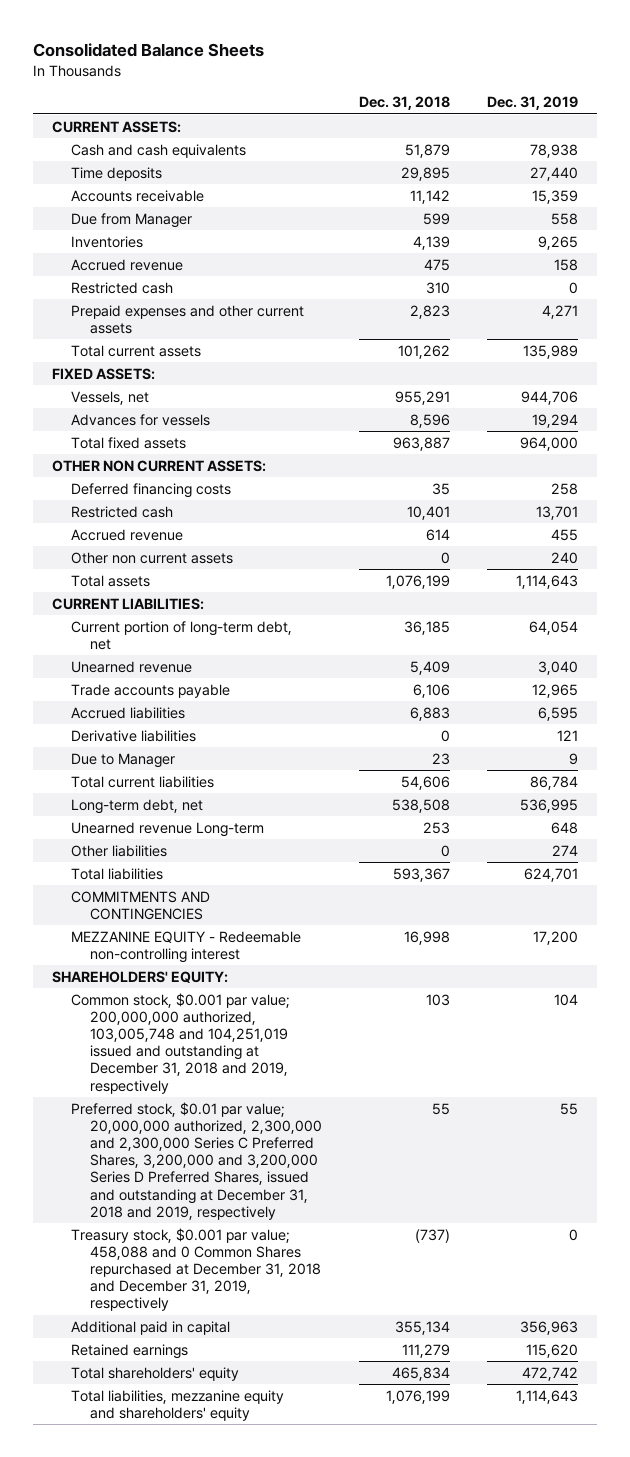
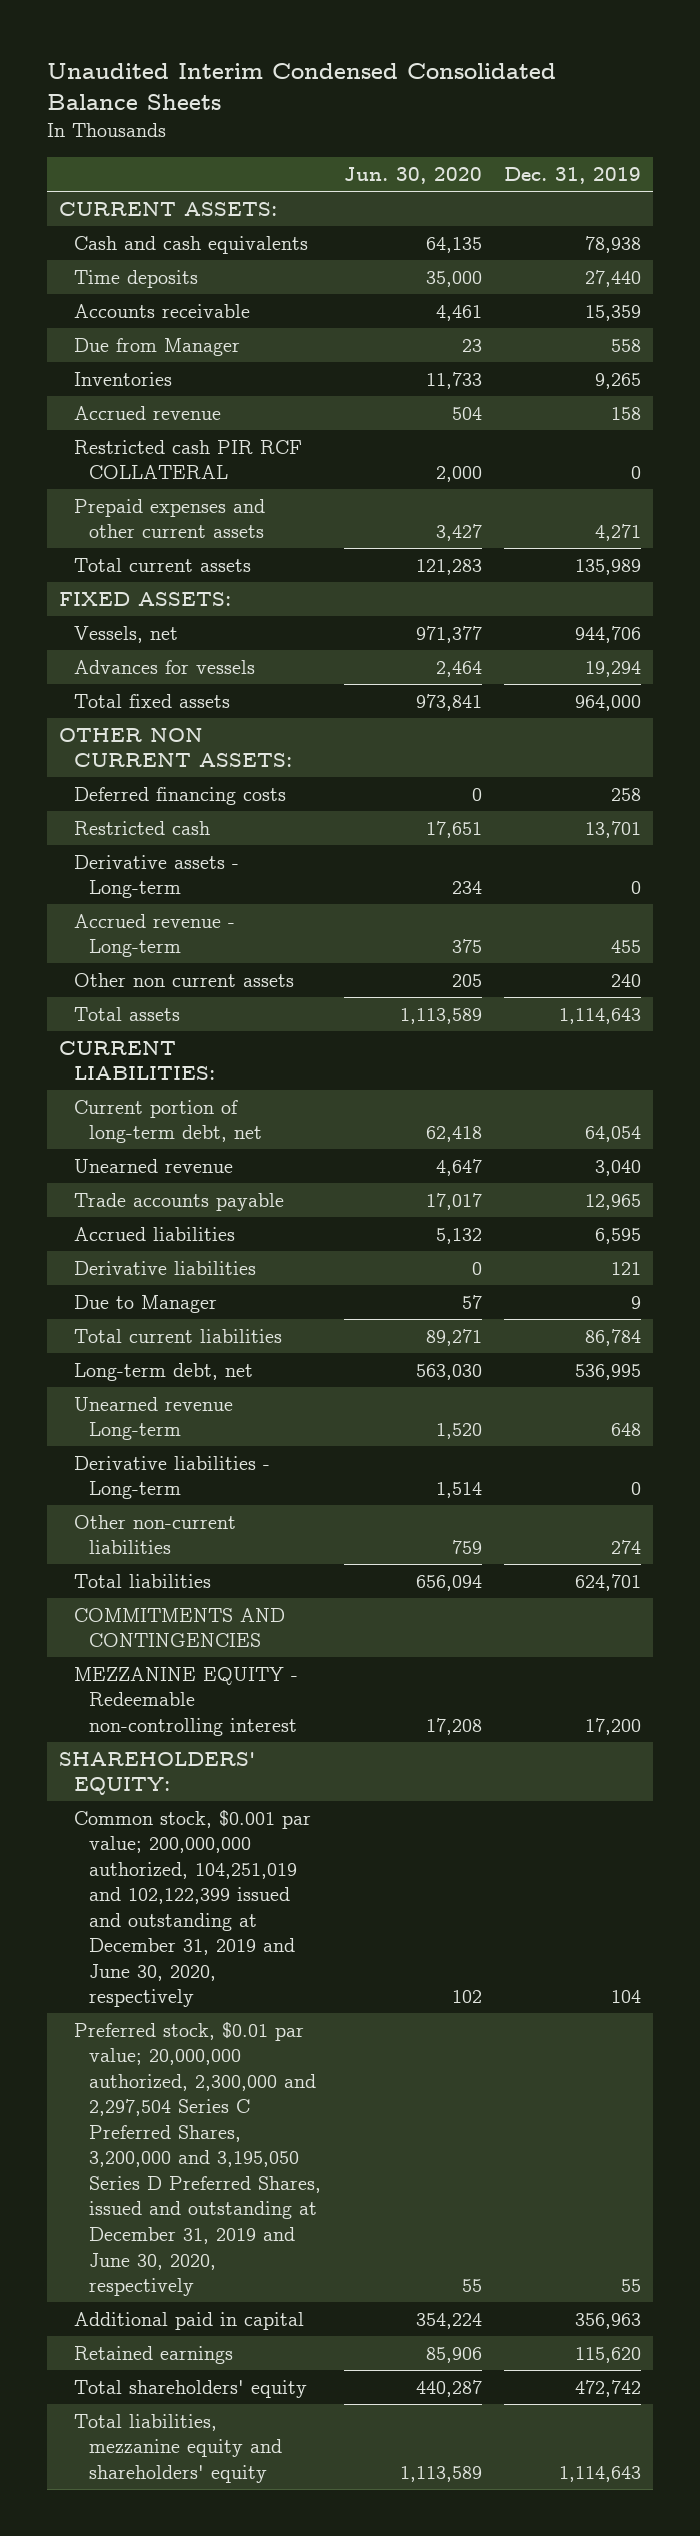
[33,43,265,58] Consolidated Balance Sheets -> [47,62,557,110] Unaudited Interim Condensed Consolidated Balance Sheets
[359,96,451,111] Dec. 31, 2018 -> none
none -> [343,167,482,185] Jun. 30, 2020
[70,281,173,294] Restricted cash -> [73,439,302,480] Restricted cash PIR RCF COLLATERAL
none -> [73,854,239,899] Derivative assets - Long-term
[70,528,183,541] Accrued revenue -> [73,913,235,958] Accrued revenue - Long-term
none -> [73,1455,270,1500] Derivative liabilities - Long-term
[70,844,167,857] Other liabilities -> [73,1514,236,1555] Other non-current liabilities
[70,1227,321,1312] Treasury stock, $0.001 par value; 458,088 and 0 Common Shares repurchased at December 31, 2018 and December 31, 2019, respectively -> none
[70,992,290,1094] Common stock, $0.001 par value; 200,000,000 authorized, 103,005,748 and 104,251,019 issued and outstanding at December 31, 2018 and 2019, respectively -> [73,1809,311,2008] Common stock, $0.001 par value; 200,000,000 authorized, 104,251,019 and 102,122,399 issued and outstanding at December 31, 2019 and June 30, 2020, respectively
[70,1101,322,1220] Preferred stock, $0.01 par value; 20,000,000 authorized, 2,300,000 and 2,300,000 Series C Preferred Shares, 3,200,000 and 3,200,000 Series D Preferred Shares, issued and outstanding at December 31, 2018 and 2019, respectively -> [73,2021,321,2297] Preferred stock, $0.01 par value; 20,000,000 authorized, 2,300,000 and 2,297,504 Series C Preferred Shares, 3,200,000 and 3,195,050 Series D Preferred Shares, issued and outstanding at December 31, 2019 and June 30, 2020, respectively

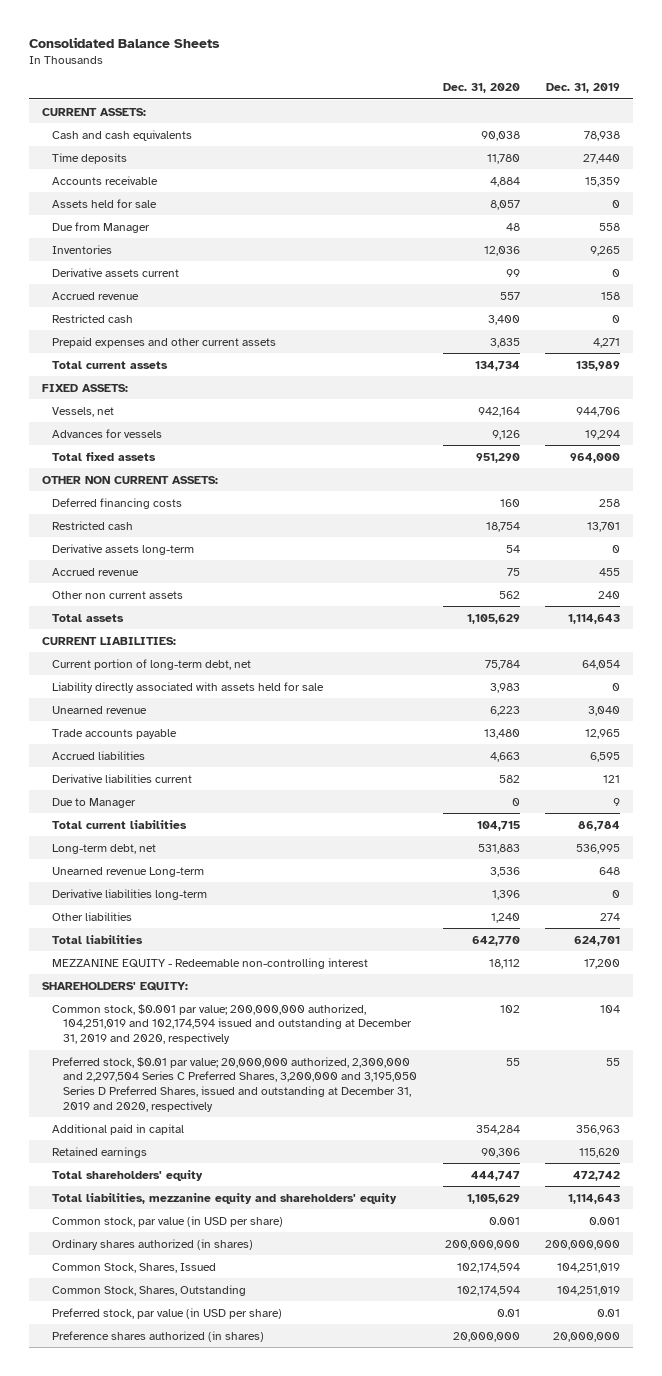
[47,62,557,110] Unaudited Interim Condensed Consolidated Balance Sheets -> [29,36,221,48] Consolidated Balance Sheets
[343,167,482,185] Jun. 30, 2020 -> none
none -> [442,83,520,94] Dec. 31, 2020
none -> [52,198,158,208] Assets held for sale
none -> [52,267,180,277] Derivative assets current
[73,439,302,480] Restricted cash PIR RCF COLLATERAL -> [52,313,134,323] Restricted cash
[73,854,239,899] Derivative assets - Long-term -> [52,543,195,555] Derivative assets long-term
[73,913,235,958] Accrued revenue - Long-term -> [52,567,140,576] Accrued revenue
none -> [52,681,325,693] Liability directly associated with assets held for sale
[73,1260,256,1275] Derivative liabilities -> [52,773,193,783] Derivative liabilities current
[73,1455,270,1500] Derivative liabilities - Long-term -> [52,888,208,900] Derivative liabilities long-term
[73,1514,236,1555] Other non-current liabilities -> [52,911,133,921] Other liabilities
[73,1607,285,1648] COMMITMENTS AND CONTINGENCIES -> none
[73,1809,311,2008] Common stock, $0.001 par value; 200,000,000 authorized, 104,251,019 and 102,122,399 issued and outstanding at December 31, 2019 and June 30, 2020, respectively -> [52,1003,412,1045] Common stock, $0.001 par value; 200,000,000 authorized, 104,251,019 and 102,174,594 issued and outstanding at December 31, 2019 and 2020, respectively
[73,2021,321,2297] Preferred stock, $0.01 par value; 20,000,000 authorized, 2,300,000 and 2,297,504 Series C Preferred Shares, 3,200,000 and 3,195,050 Series D Preferred Shares, issued and outstanding at December 31, 2019 and June 30, 2020, respectively -> [52,1056,417,1112] Preferred stock, $0.01 par value; 20,000,000 authorized, 2,300,000 and 2,297,504 Series C Preferred Shares, 3,200,000 and 3,195,050 Series D Preferred Shares, issued and outstanding at December 31, 2019 and 2020, respectively
none -> [52,1215,284,1227] Common stock, par value (in USD per share)
none -> [52,1238,254,1250] Ordinary shares authorized (in shares)
none -> [52,1262,217,1273] Common Stock, Shares, Issued
none -> [52,1284,247,1296] Common Stock, Shares, Outstanding
none -> [52,1307,283,1319] Preferred stock, par value (in USD per share)
none -> [52,1330,265,1342] Preference shares authorized (in shares)

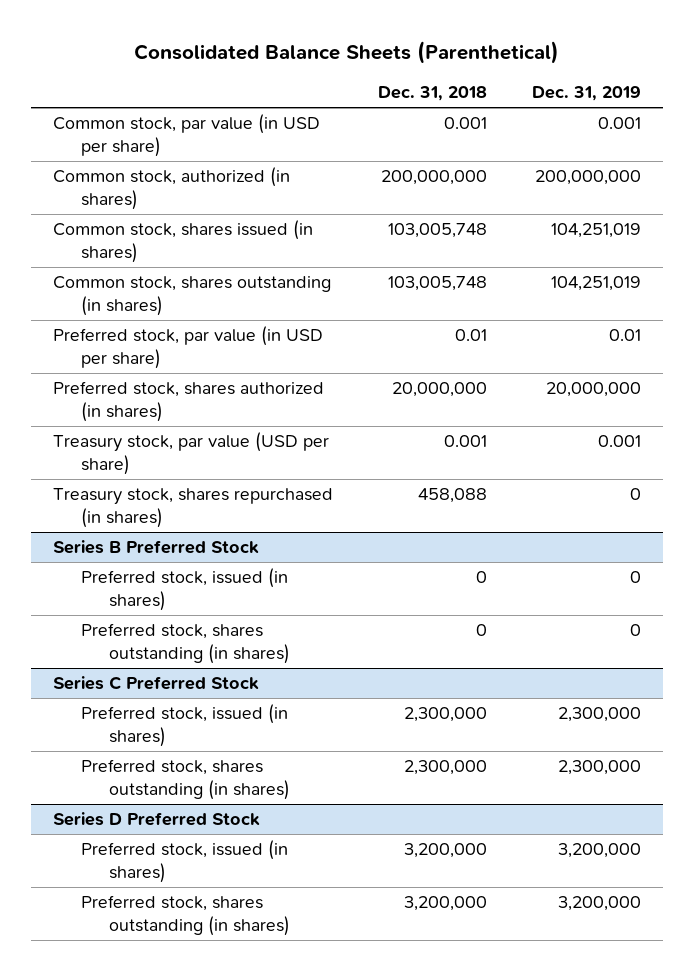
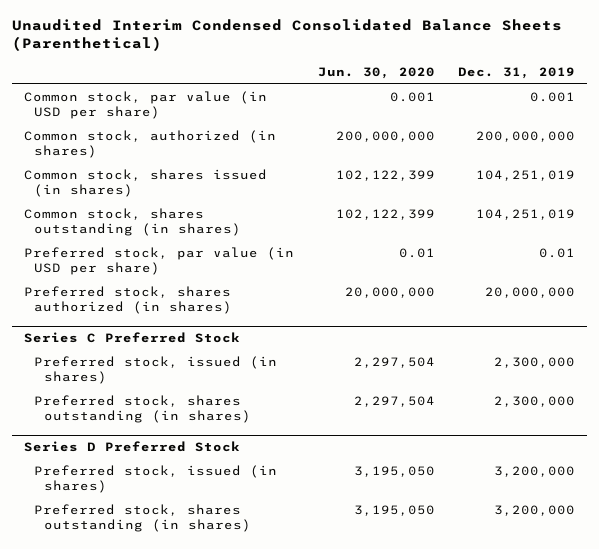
[134,40,560,64] Consolidated Balance Sheets (Parenthetical) -> [11,19,562,52] Unaudited Interim Condensed Consolidated Balance Sheets (Parenthetical)
[378,86,488,102] Dec. 31, 2018 -> none
none -> [317,67,435,80] Jun. 30, 2020
[53,432,330,475] Treasury stock, par value (USD per share) -> none
[53,488,334,528] Treasury stock, shares repurchased (in shares) -> none
[53,540,260,555] Series B Preferred Stock -> none
[81,568,289,611] Preferred stock, issued (in shares) -> none
[81,623,291,664] Preferred stock, shares outstanding (in shares) -> none

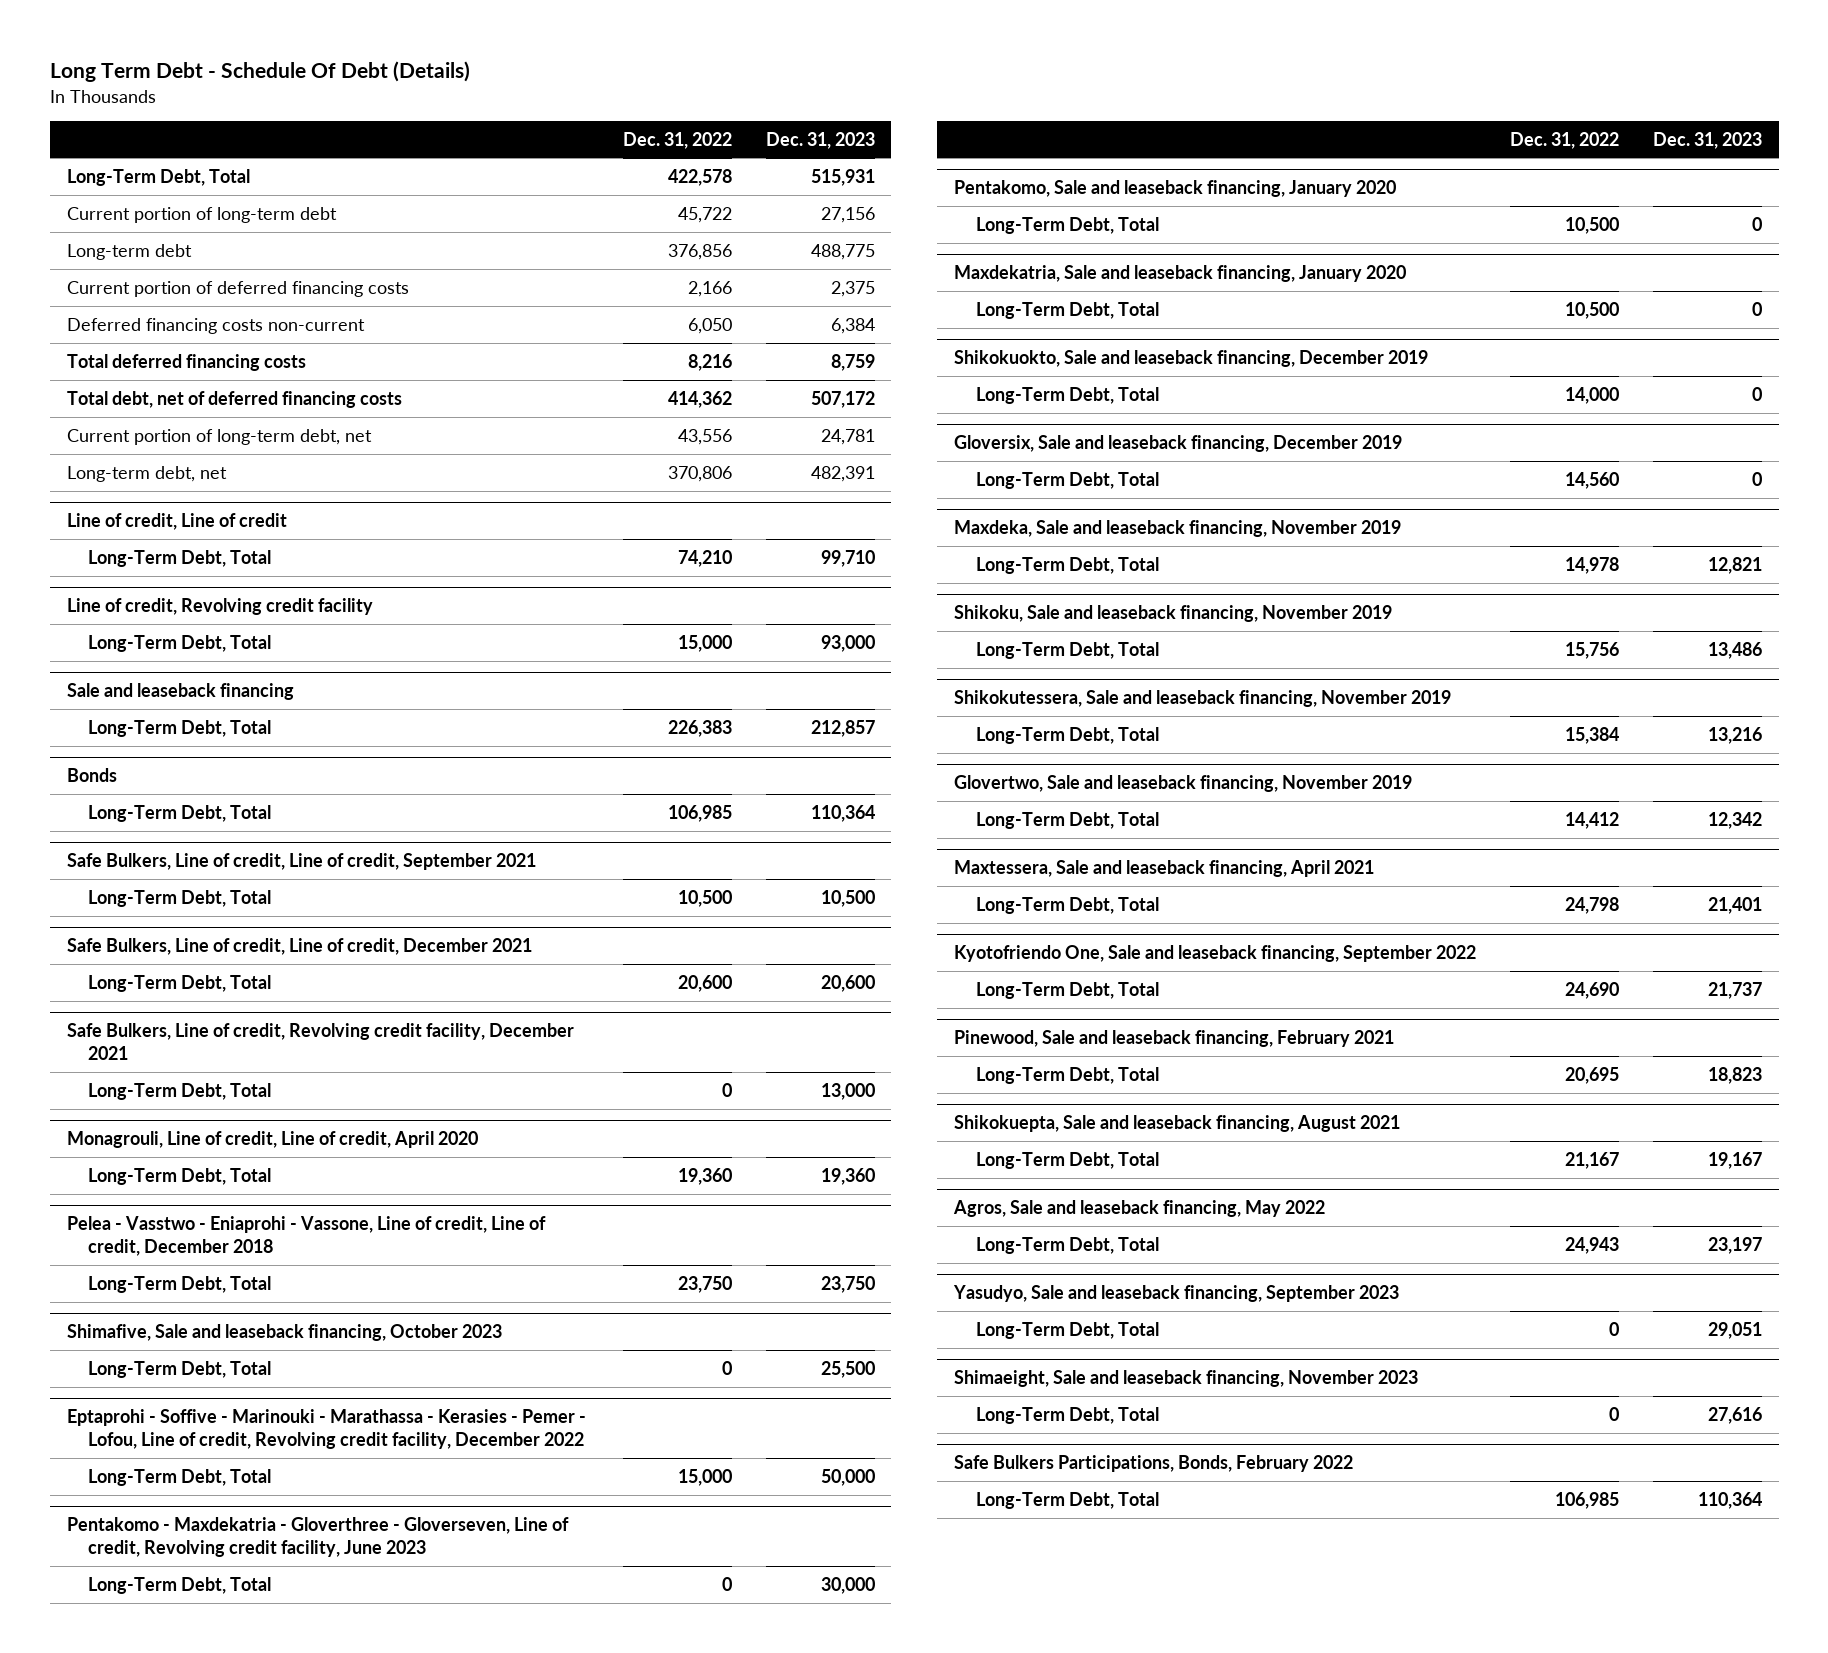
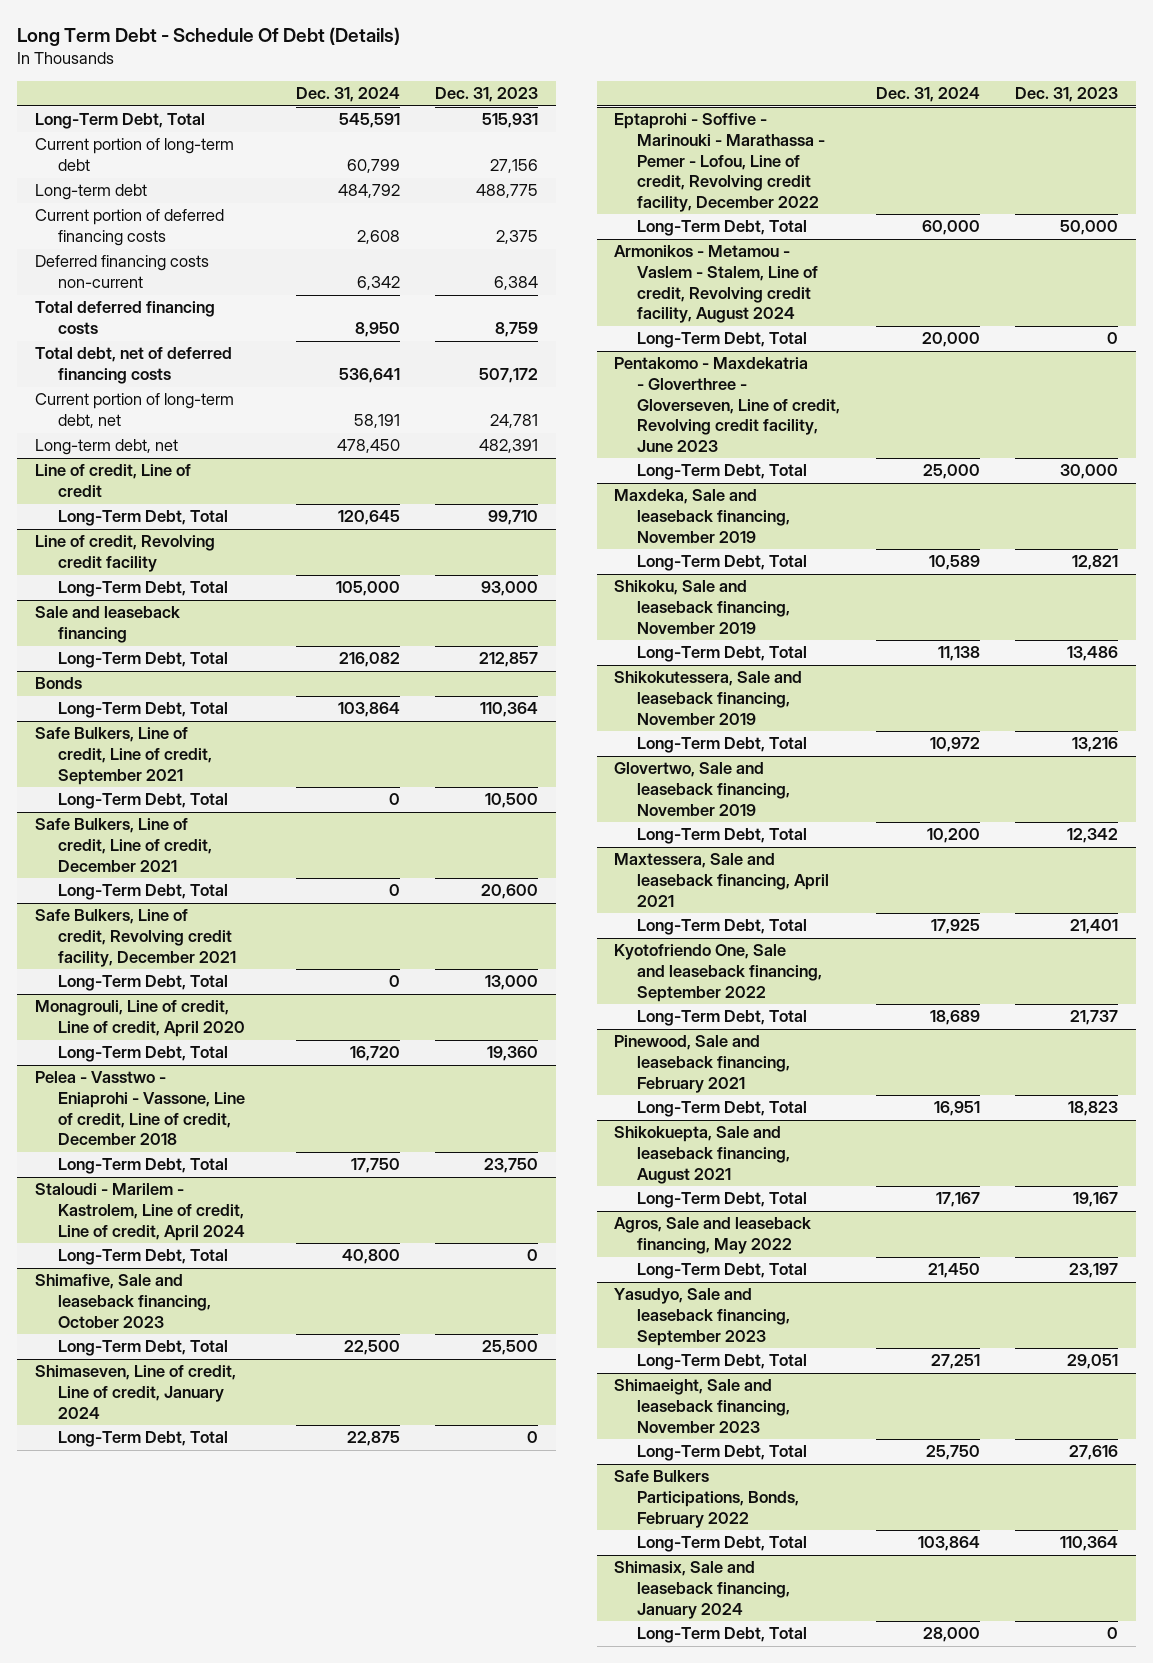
[622,131,732,149] Dec. 31, 2022 -> none
none -> [295,87,400,103] Dec. 31, 2024
none -> [34,1183,245,1241] Staloudi - Marilem - Kastrolem, Line of credit, Line of credit, April 2024
none -> [57,1249,228,1266] Long-Term Debt, Total
none -> [34,1365,236,1419] Shimaseven, Line of credit, Line of credit, January 2024
none -> [57,1431,228,1448] Long-Term Debt, Total
[66,1409,586,1450] Eptaprohi - Soffive - Marinouki - Marathassa - Kerasies - Pemer - Lofou, Line of credit, Revolving credit facility, December 2022 -> [614,113,826,212] Eptaprohi - Soffive - Marinouki - Marathassa - Pemer - Lofou, Line of credit, Revolving credit facility, December 2022
none -> [614,245,819,324] Armonikos - Metamou - Vaslem - Stalem, Line of credit, Revolving credit facility, August 2024
none -> [637,332,808,349] Long-Term Debt, Total
[953,180,1396,198] Pentakomo, Sale and leaseback financing, January 2020 -> none
[975,216,1159,234] Long-Term Debt, Total -> none
[953,265,1406,283] Maxdekatria, Sale and leaseback financing, January 2020 -> none
[975,301,1159,319] Long-Term Debt, Total -> none
[953,350,1428,368] Shikokuokto, Sale and leaseback financing, December 2019 -> none
[975,386,1159,404] Long-Term Debt, Total -> none
[953,435,1402,453] Gloversix, Sale and leaseback financing, December 2019 -> none
[975,471,1159,489] Long-Term Debt, Total -> none
none -> [614,1561,791,1619] Shimasix, Sale and leaseback financing, January 2024
none -> [637,1627,808,1644] Long-Term Debt, Total

